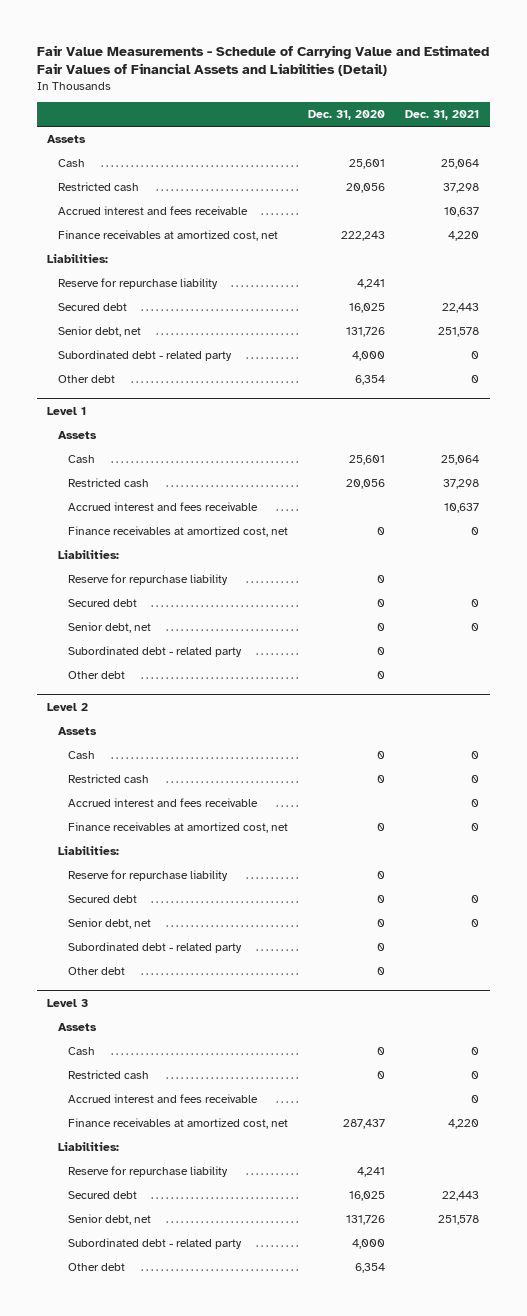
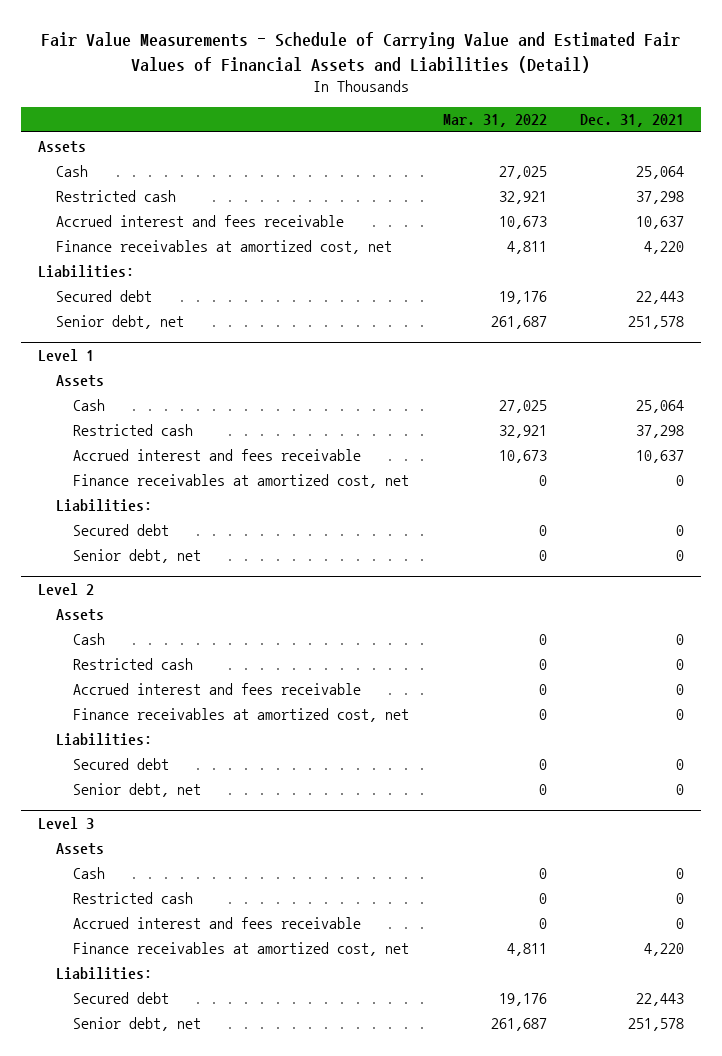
[308,110,386,121] Dec. 31, 2020 -> none
none -> [442,114,547,128] Mar. 31, 2022
[57,278,218,290] Reserve for repurchase liability -> none
[57,350,232,362] Subordinated debt - related party -> none
[57,375,115,384] Other debt -> none
[67,574,228,586] Reserve for repurchase liability -> none
[67,646,242,658] Subordinated debt - related party -> none
[67,671,125,680] Other debt -> none
[67,870,228,882] Reserve for repurchase liability -> none
[67,942,242,954] Subordinated debt - related party -> none
[67,967,125,976] Other debt -> none
[67,1166,228,1178] Reserve for repurchase liability -> none
[67,1238,242,1250] Subordinated debt - related party -> none
[67,1263,125,1272] Other debt -> none

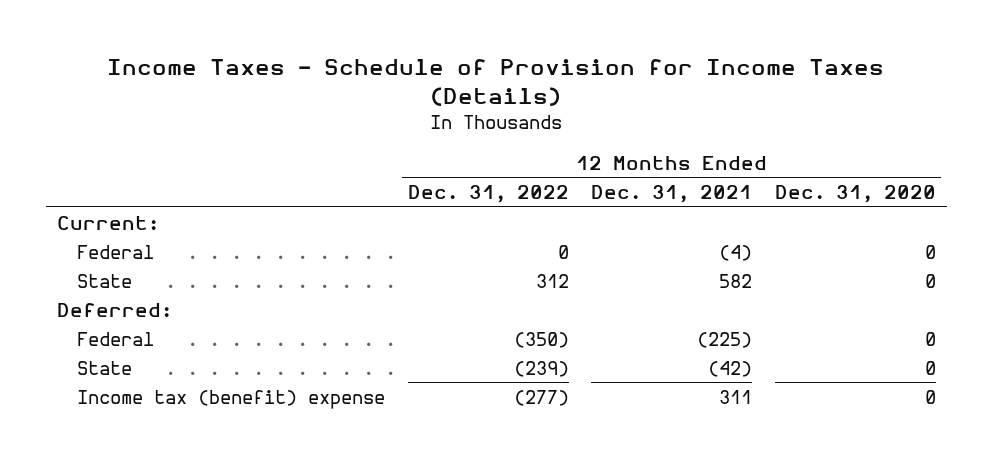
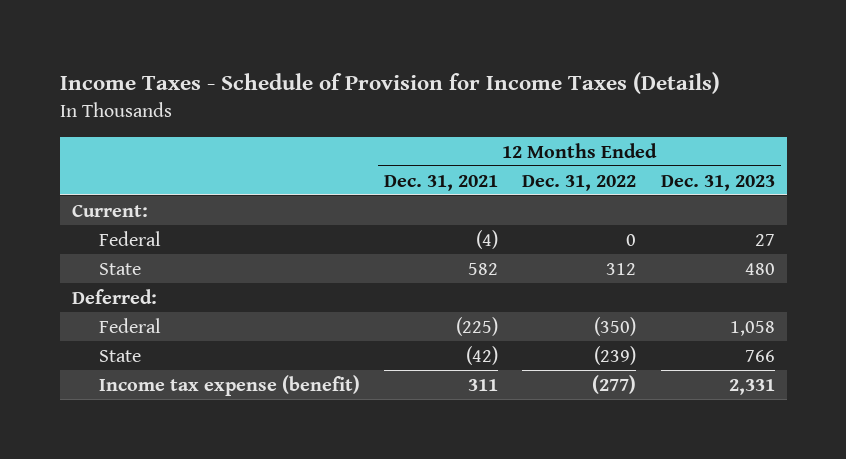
[774,185,936,204] Dec. 31, 2020 -> none
none -> [660,174,775,191] Dec. 31, 2023
[76,389,385,409] Income tax (benefit) expense -> [98,374,360,396] Income tax expense (benefit)

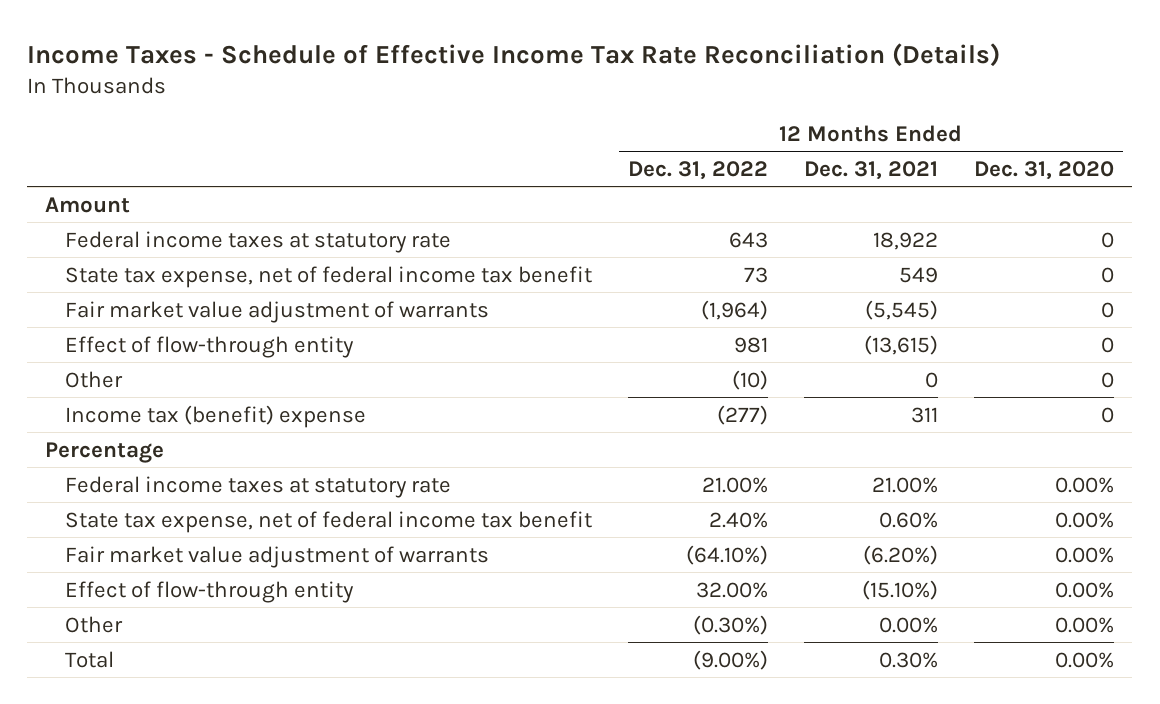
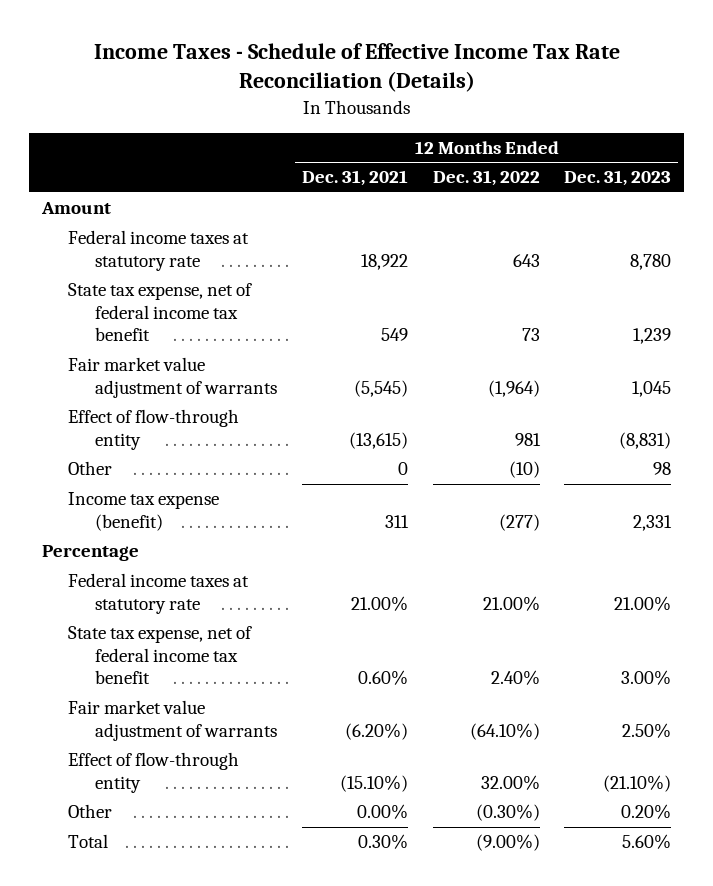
[974,160,1115,180] Dec. 31, 2020 -> none
none -> [564,170,672,187] Dec. 31, 2023
[64,404,366,428] Income tax (benefit) expense -> [68,492,220,531] Income tax expense (benefit)

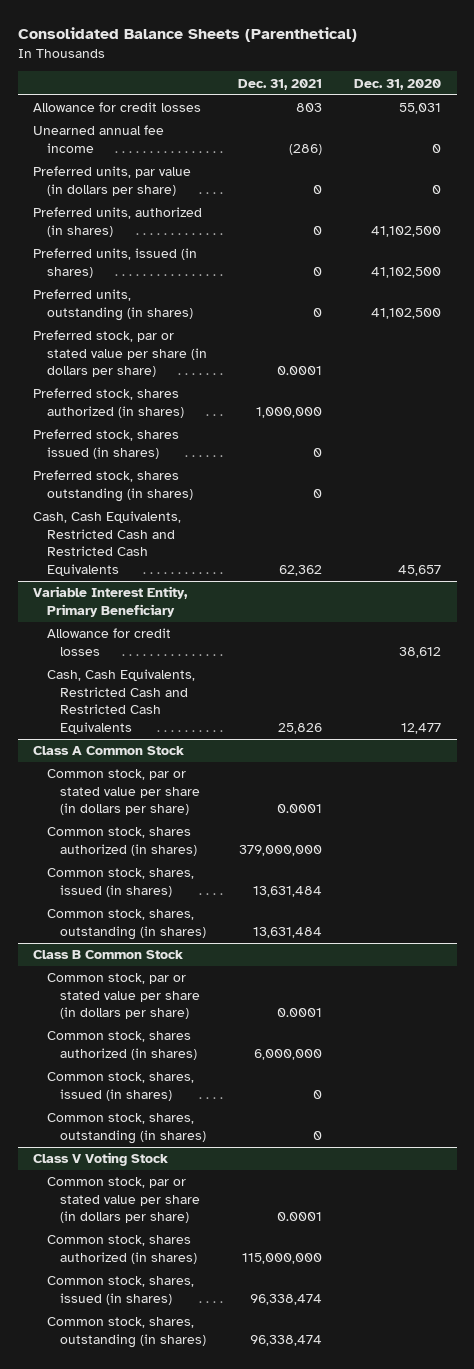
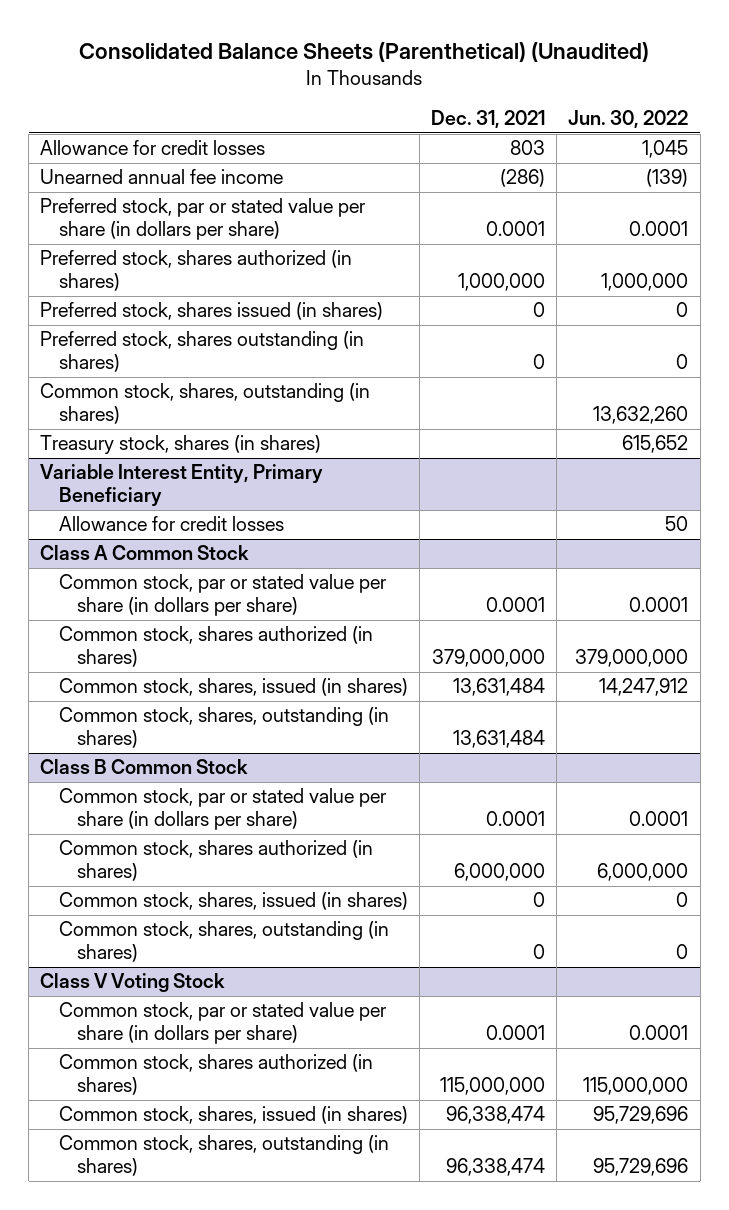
[17,27,357,43] Consolidated Balance Sheets (Parenthetical) -> [79,41,650,62] Consolidated Balance Sheets (Parenthetical) (Unaudited)
[353,78,441,90] Dec. 31, 2020 -> none
none -> [568,110,689,129] Jun. 30, 2022
[33,166,192,196] Preferred units, par value (in dollars per share) -> none
[33,207,203,237] Preferred units, authorized (in shares) -> none
[33,248,198,278] Preferred units, issued (in shares) -> none
[33,289,193,321] Preferred units, outstanding (in shares) -> none
[33,511,182,576] Cash, Cash Equivalents, Restricted Cash and Restricted Cash Equivalents -> none
none -> [40,383,371,425] Common stock, shares, outstanding (in shares)
none -> [40,435,322,455] Treasury stock, shares (in shares)
[46,669,195,734] Cash, Cash Equivalents, Restricted Cash and Restricted Cash Equivalents -> none

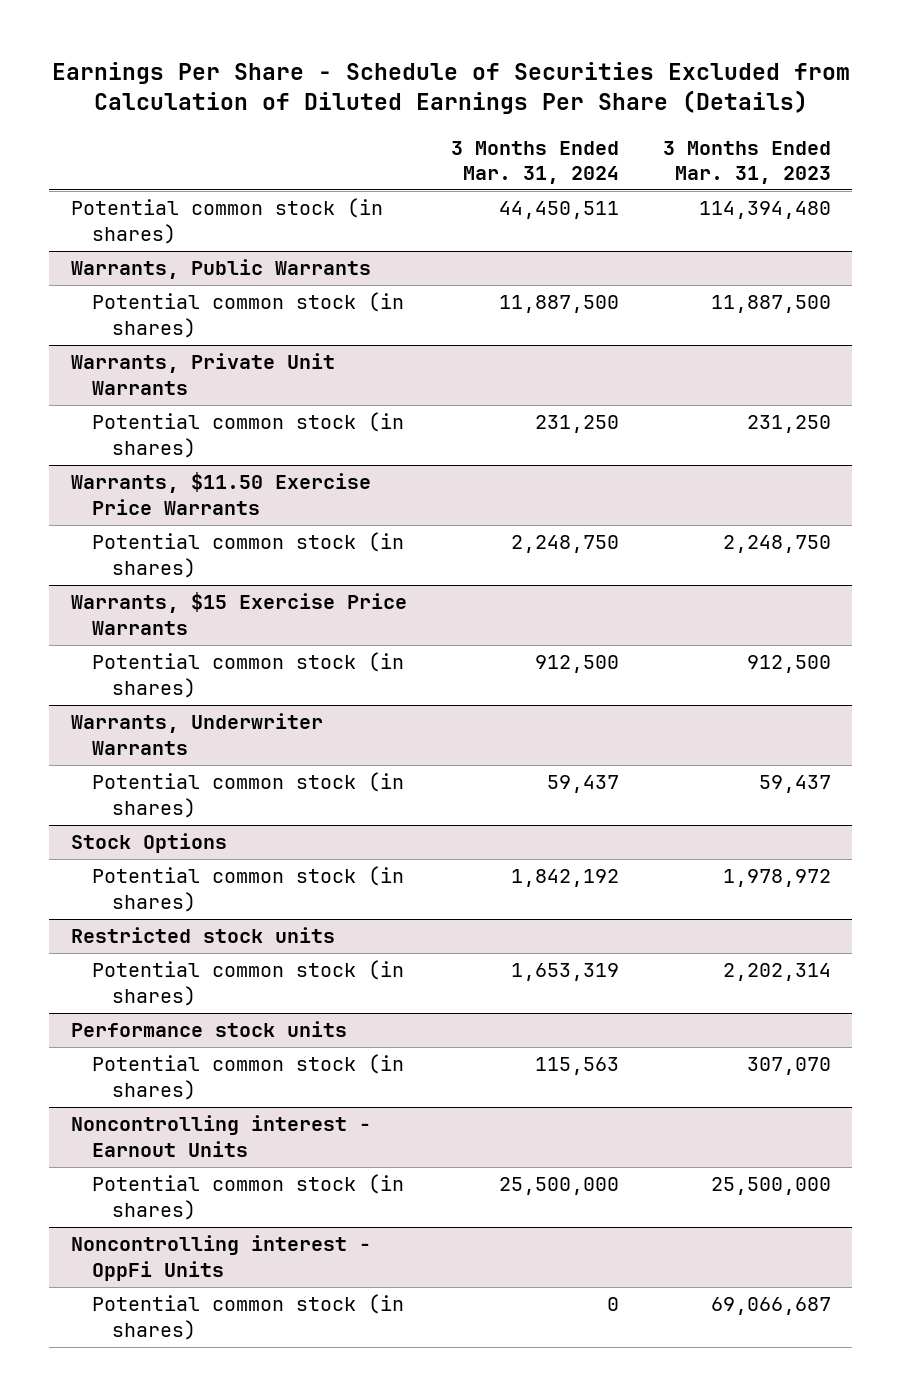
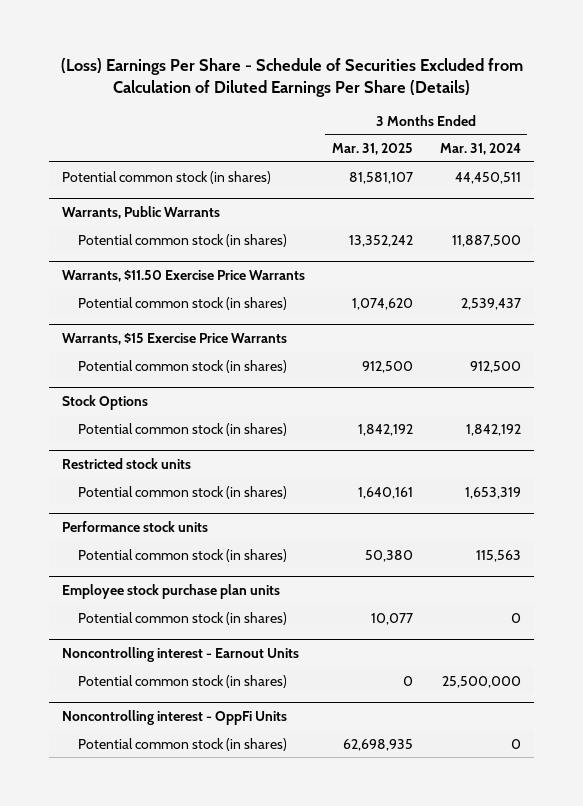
[51,61,850,115] Earnings Per Share - Schedule of Securities Excluded from Calculation of Diluted Earnings Per Share (Details) -> [60,57,523,97] (Loss) Earnings Per Share - Schedule of Securities Excluded from Calculation of Diluted Earnings Per Share (Details)
[662,140,831,184] 3 Months Ended Mar. 31, 2023 -> none
none -> [332,143,414,156] Mar. 31, 2025
[71,353,336,395] Warrants, Private Unit Warrants -> none
[91,412,404,458] Potential common stock (in shares) -> none
[510,535,619,554] 2,248,750 -> [460,297,521,310] 2,539,437
[71,713,324,755] Warrants, Underwriter Warrants -> none
[91,772,404,818] Potential common stock (in shares) -> none
none -> [62,584,281,600] Employee stock purchase plan units
none -> [78,611,288,625] Potential common stock (in shares)

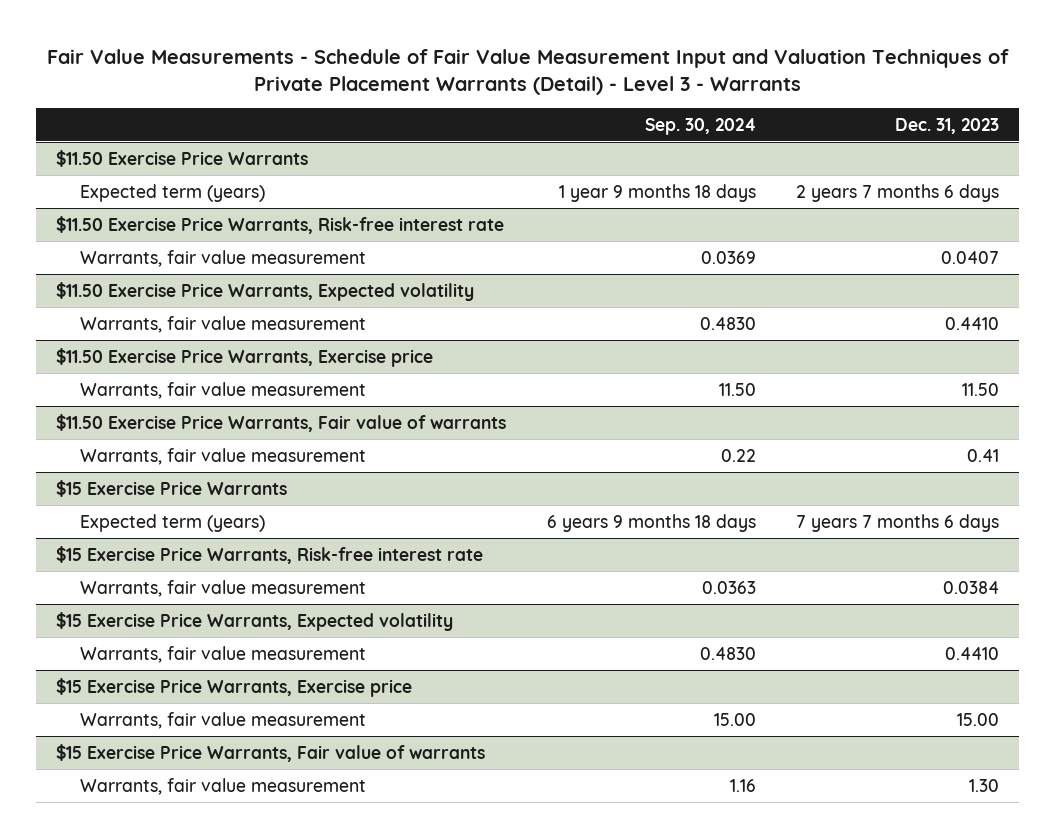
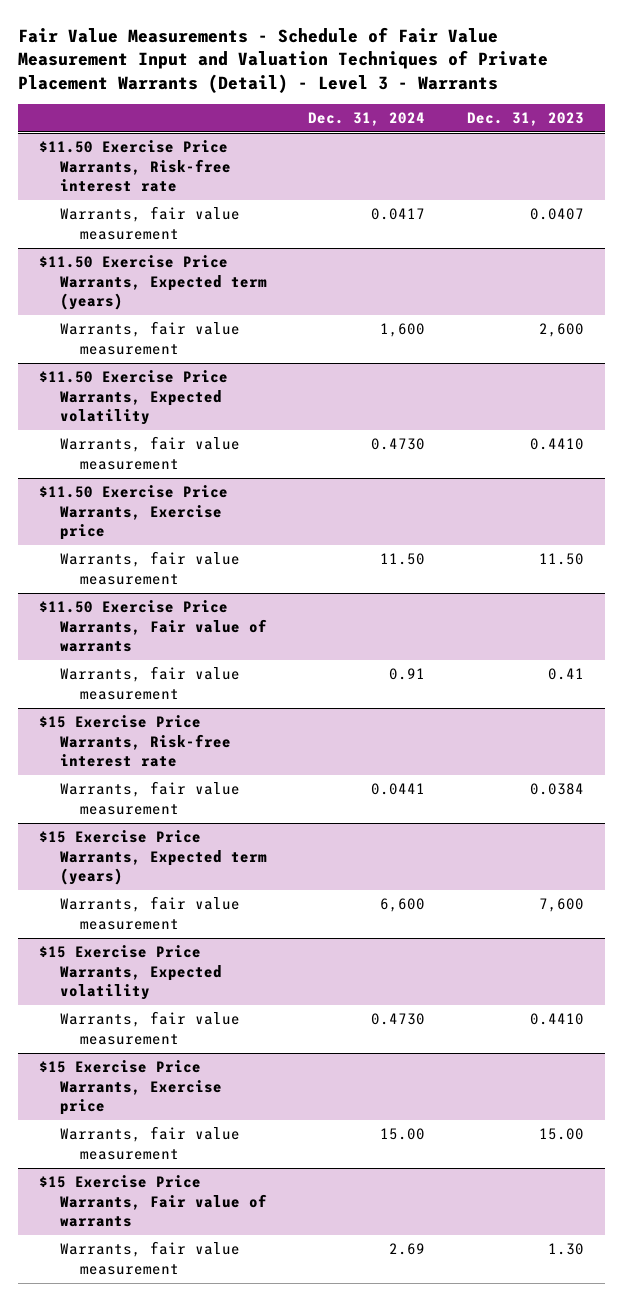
[644,117,756,135] Sep. 30, 2024 -> none
none -> [308,112,426,127] Dec. 31, 2024
[56,149,309,167] $11.50 Exercise Price Warrants -> none
[80,183,266,202] Expected term (years) -> none
none -> [39,255,267,310] $11.50 Exercise Price Warrants, Expected term (years)
none -> [59,321,240,355] Warrants, fair value measurement
[56,479,288,497] $15 Exercise Price Warrants -> none
[80,513,266,532] Expected term (years) -> none
none -> [39,830,267,885] $15 Exercise Price Warrants, Expected term (years)
none -> [59,896,240,930] Warrants, fair value measurement

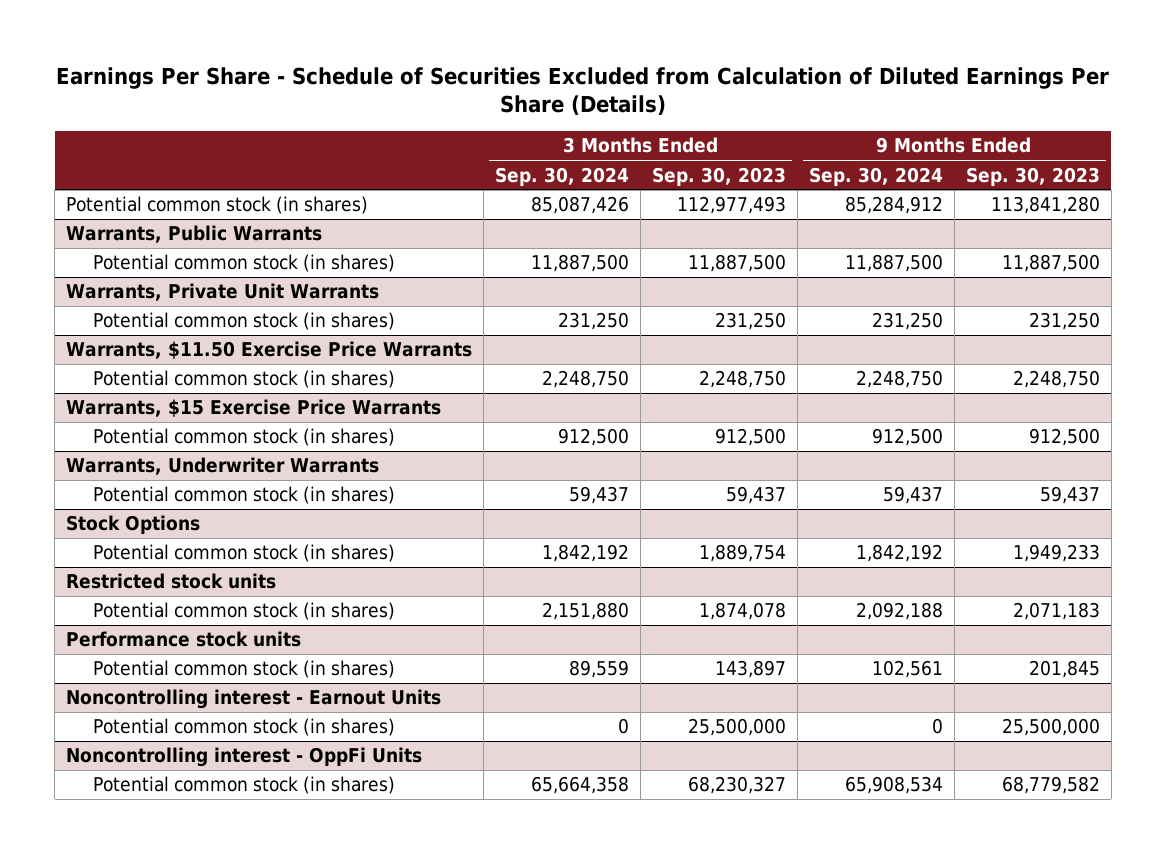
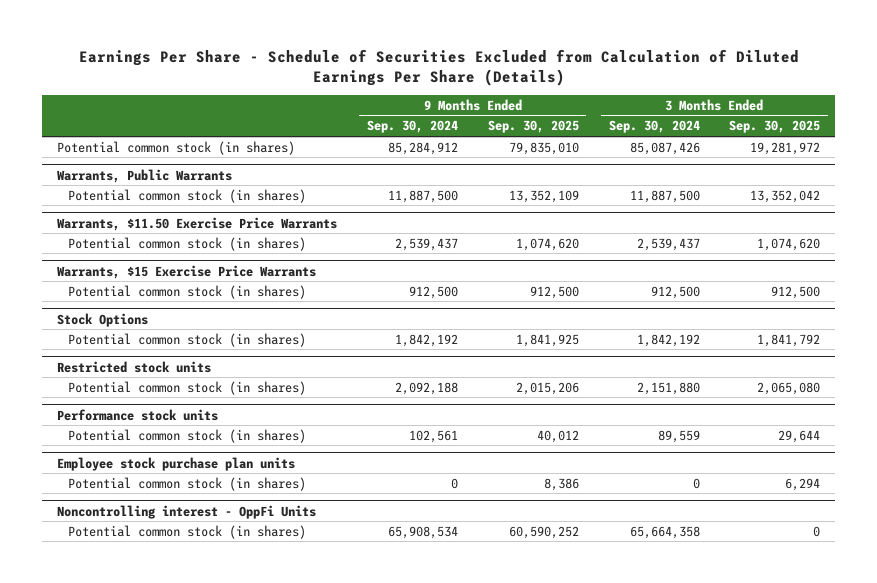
[652,166,787,186] Sep. 30, 2023 -> none
[965,166,1100,186] Sep. 30, 2023 -> none
none -> [487,120,579,134] Sep. 30, 2025
none -> [729,120,821,134] Sep. 30, 2025
[66,283,380,302] Warrants, Private Unit Warrants -> none
[92,312,395,331] Potential common stock (in shares) -> none
[542,370,630,389] 2,248,750 -> [636,237,700,251] 2,539,437
[855,370,943,389] 2,248,750 -> [394,237,458,251] 2,539,437
[66,457,380,476] Warrants, Underwriter Warrants -> none
[92,486,395,505] Potential common stock (in shares) -> none
[66,689,442,710] Noncontrolling interest - Earnout Units -> none
none -> [57,456,296,471] Employee stock purchase plan units

